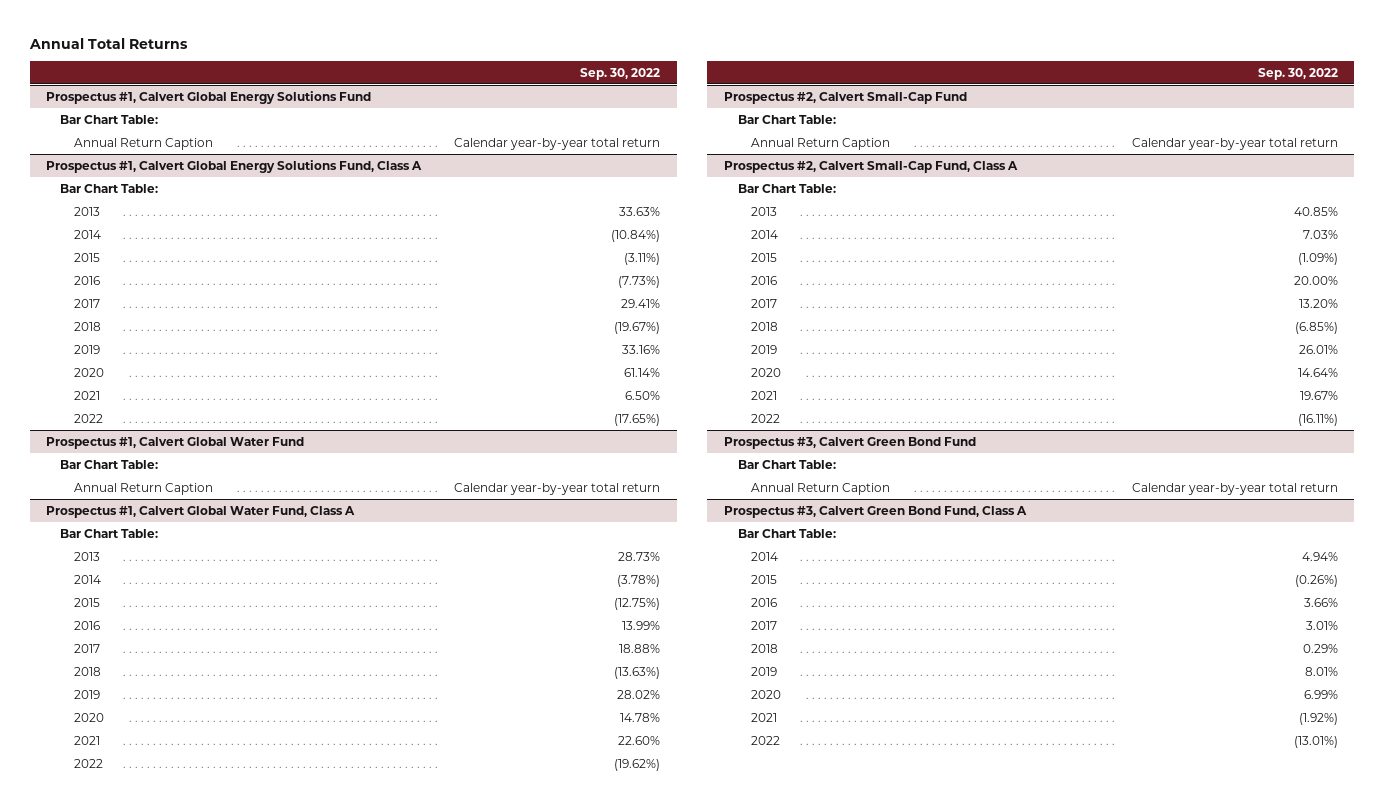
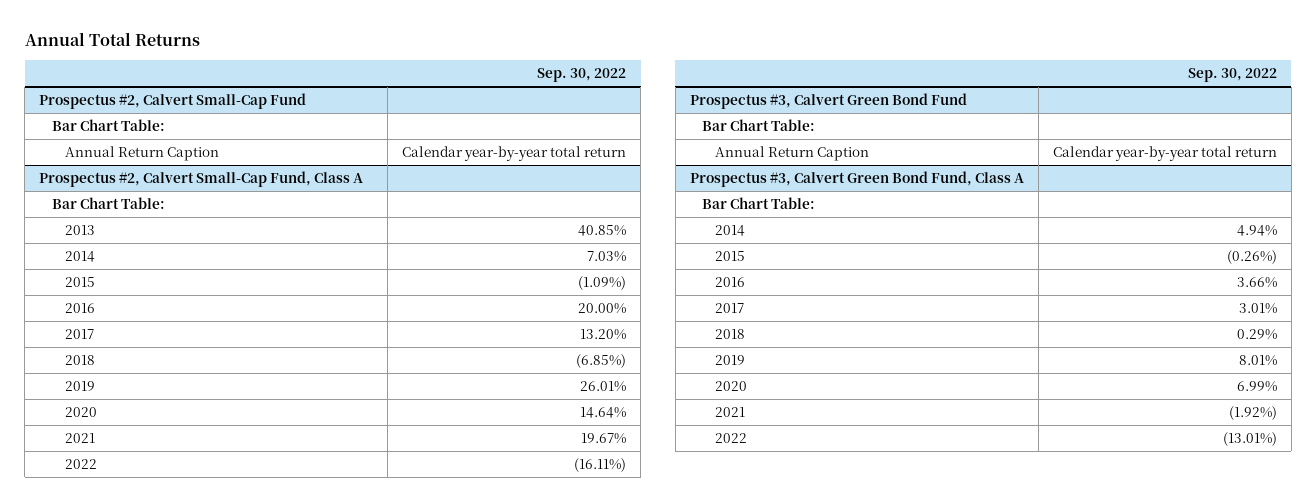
[46,90,372,104] Prospectus #1, Calvert Global Energy Solutions Fund -> none
[60,114,159,124] Bar Chart Table: -> none
[73,137,213,150] Annual Return Caption -> none
[46,159,423,173] Prospectus #1, Calvert Global Energy Solutions Fund, Class A -> none
[60,183,159,193] Bar Chart Table: -> none
[73,206,100,216] 2013 -> none
[73,229,101,239] 2014 -> none
[73,252,100,262] 2015 -> none
[73,275,100,285] 2016 -> none
[73,298,100,308] 2017 -> none
[73,321,101,331] 2018 -> none
[73,344,100,354] 2019 -> none
[73,367,104,377] 2020 -> none
[73,390,100,400] 2021 -> none
[73,413,103,423] 2022 -> none
[46,436,305,449] Prospectus #1, Calvert Global Water Fund -> none
[60,459,159,469] Bar Chart Table: -> none
[73,482,213,495] Annual Return Caption -> none
[46,505,356,518] Prospectus #1, Calvert Global Water Fund, Class A -> none
[60,528,159,538] Bar Chart Table: -> none
[73,551,100,561] 2013 -> none
[73,574,101,584] 2014 -> none
[73,597,100,607] 2015 -> none
[73,620,100,630] 2016 -> none
[73,643,100,653] 2017 -> none
[73,666,101,676] 2018 -> none
[73,689,100,699] 2019 -> none
[73,712,104,722] 2020 -> none
[73,735,100,745] 2021 -> none
[73,758,103,768] 2022 -> none

